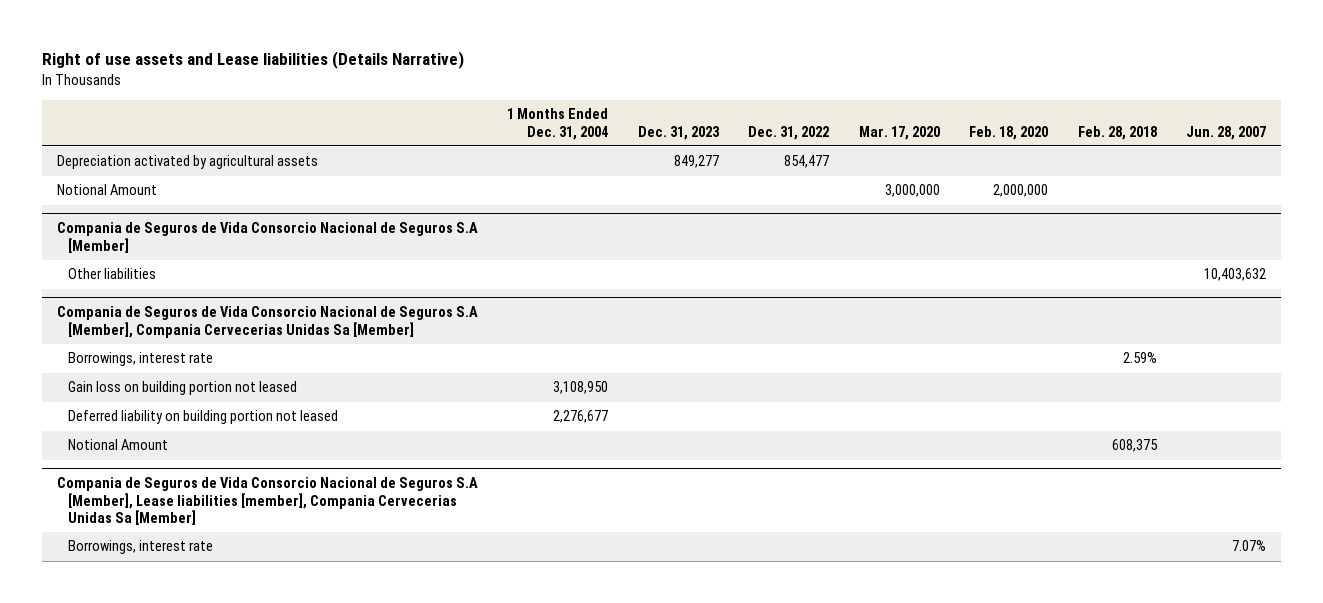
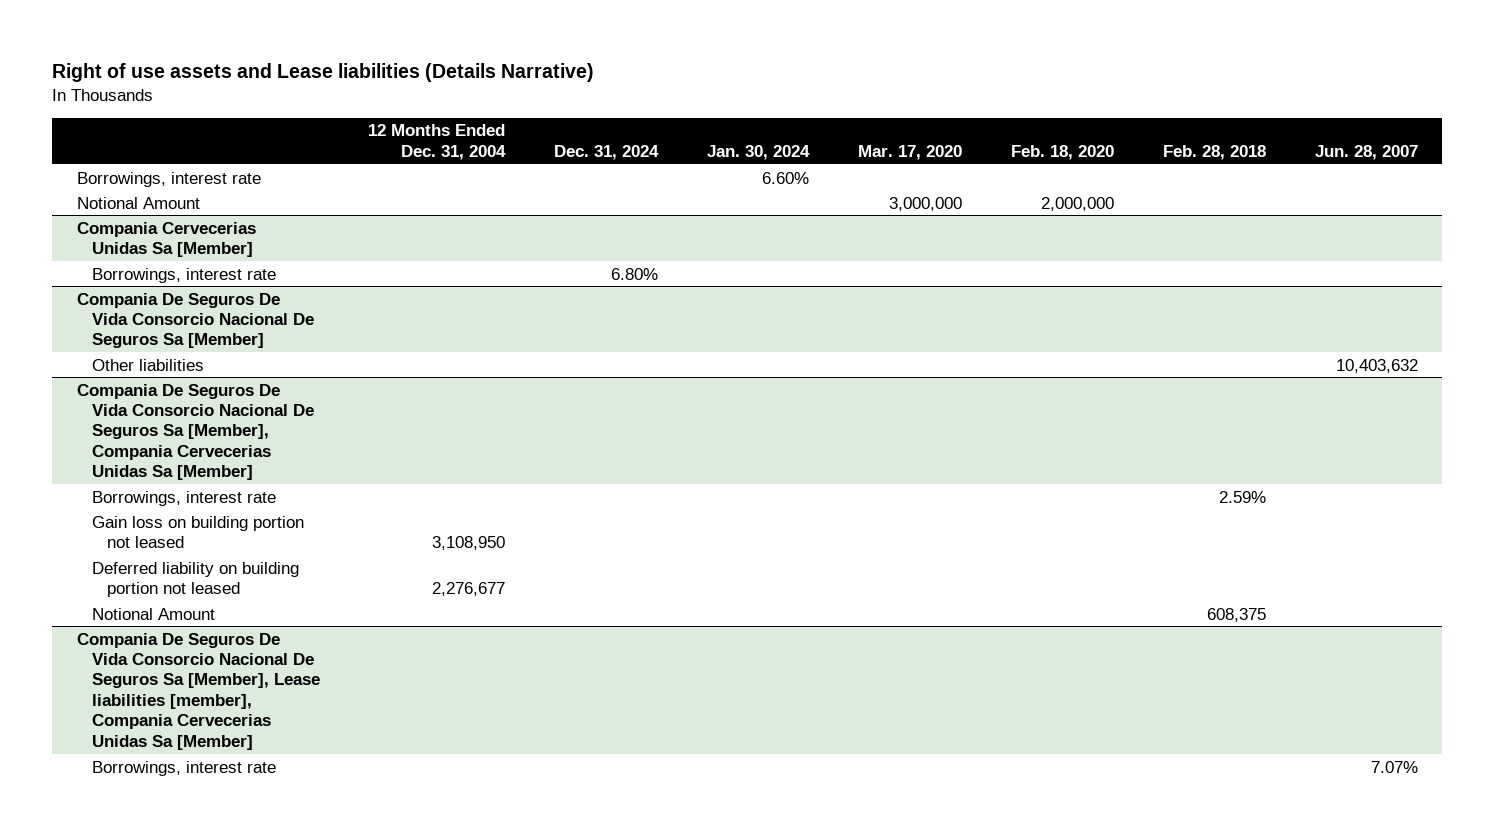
[507,108,609,140] 1 Months Ended Dec. 31, 2004 -> none
[637,125,720,140] Dec. 31, 2023 -> none
[748,125,830,140] Dec. 31, 2022 -> none
none -> [368,124,507,160] 12 Months Ended Dec. 31, 2004
none -> [554,144,660,160] Dec. 31, 2024
none -> [707,144,811,160] Jan. 30, 2024
[56,155,318,170] Depreciation activated by agricultural assets -> none
none -> [76,171,261,187] Borrowings, interest rate
none -> [76,221,256,258] Compania Cervecerias Unidas Sa [Member]
none -> [91,267,276,283] Borrowings, interest rate
[56,222,478,253] Compania de Seguros de Vida Consorcio Nacional de Seguros S.A [Member] -> [76,292,314,349] Compania De Seguros De Vida Consorcio Nacional De Seguros Sa [Member]
[56,306,478,338] Compania de Seguros de Vida Consorcio Nacional de Seguros S.A [Member], Compania Cervecerias Unidas Sa [Member] -> [76,383,314,481] Compania De Seguros De Vida Consorcio Nacional De Seguros Sa [Member], Compania Cervecerias Unidas Sa [Member]
[56,477,478,526] Compania de Seguros de Vida Consorcio Nacional de Seguros S.A [Member], Lease liabilities [member], Compania Cervecerias Unidas Sa [Member] -> [76,632,320,750] Compania De Seguros De Vida Consorcio Nacional De Seguros Sa [Member], Lease liabilities [member], Compania Cervecerias Unidas Sa [Member]

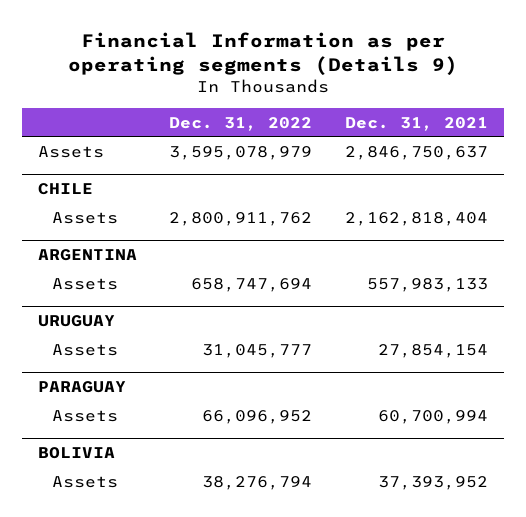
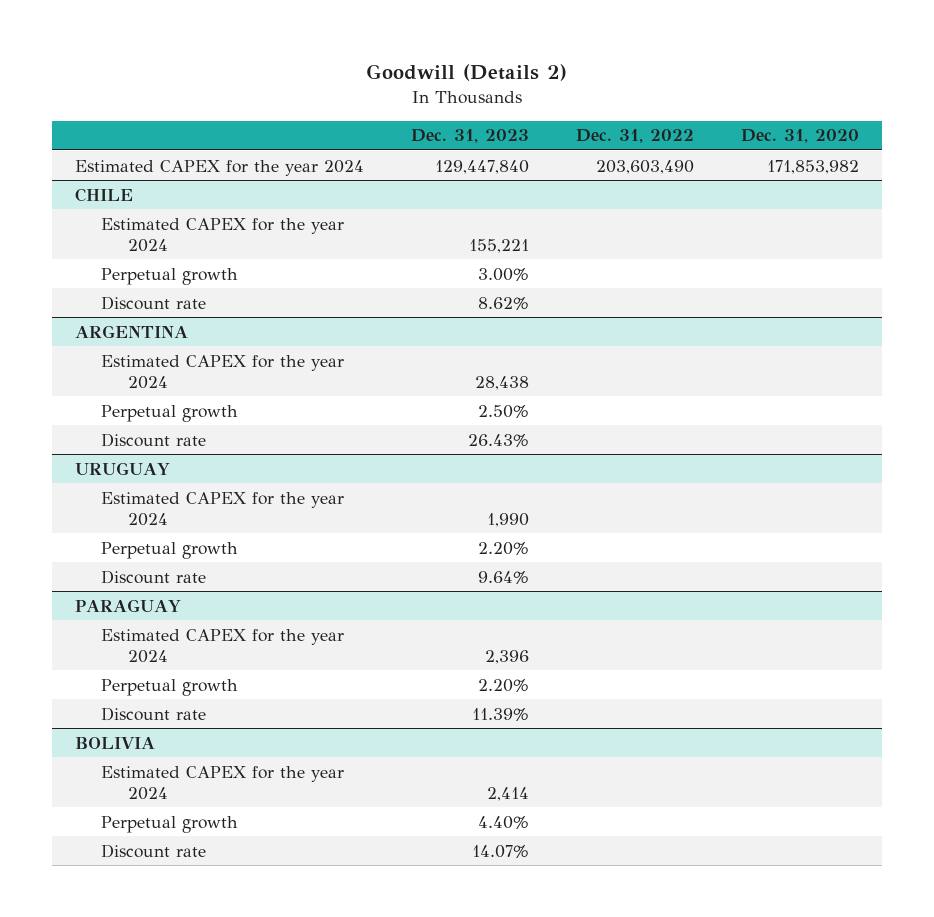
[67,31,458,75] Financial Information as per operating segments (Details 9) -> [365,64,567,82] Goodwill (Details 2)
[344,116,488,131] Dec. 31, 2021 -> none
none -> [411,129,530,144] Dec. 31, 2023
none -> [740,129,859,144] Dec. 31, 2020
[38,145,105,158] Assets -> none
none -> [75,159,365,176] Estimated CAPEX for the year 2024
[52,211,119,224] Assets -> none
none -> [101,217,345,252] Estimated CAPEX for the year 2024
none -> [101,267,239,285] Perpetual growth
none -> [101,295,207,310] Discount rate
[52,277,119,290] Assets -> none
none -> [101,354,345,389] Estimated CAPEX for the year 2024
none -> [101,404,239,422] Perpetual growth
none -> [101,432,207,447] Discount rate
[52,343,119,356] Assets -> none
none -> [101,491,345,526] Estimated CAPEX for the year 2024
none -> [101,541,239,559] Perpetual growth
none -> [101,569,207,584] Discount rate
[52,409,119,422] Assets -> none
none -> [101,628,345,663] Estimated CAPEX for the year 2024
none -> [101,678,239,696] Perpetual growth
none -> [101,706,207,721] Discount rate
[52,475,119,488] Assets -> none
none -> [101,765,345,800] Estimated CAPEX for the year 2024
none -> [101,815,239,833] Perpetual growth
none -> [101,843,207,858] Discount rate

